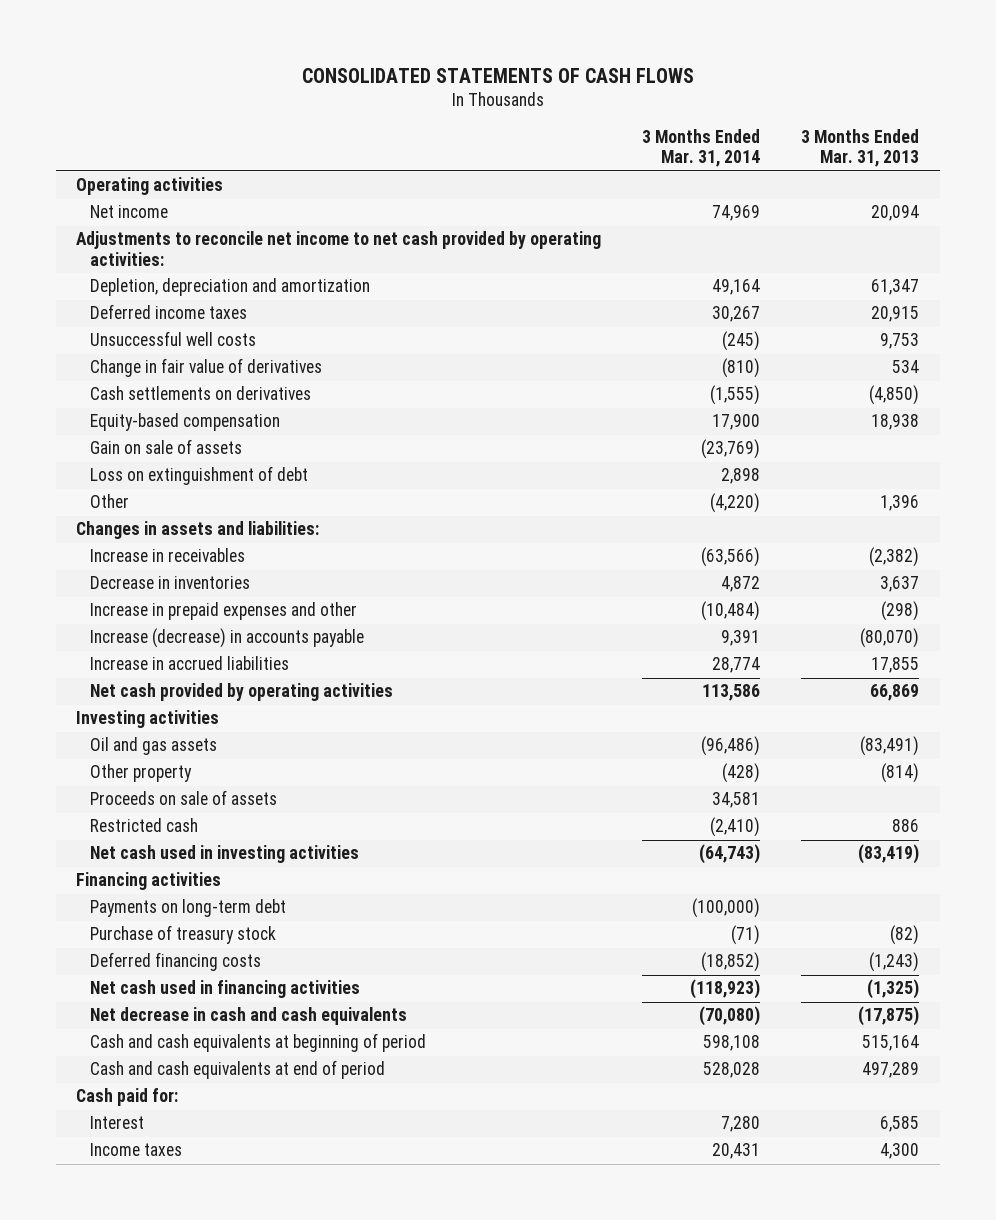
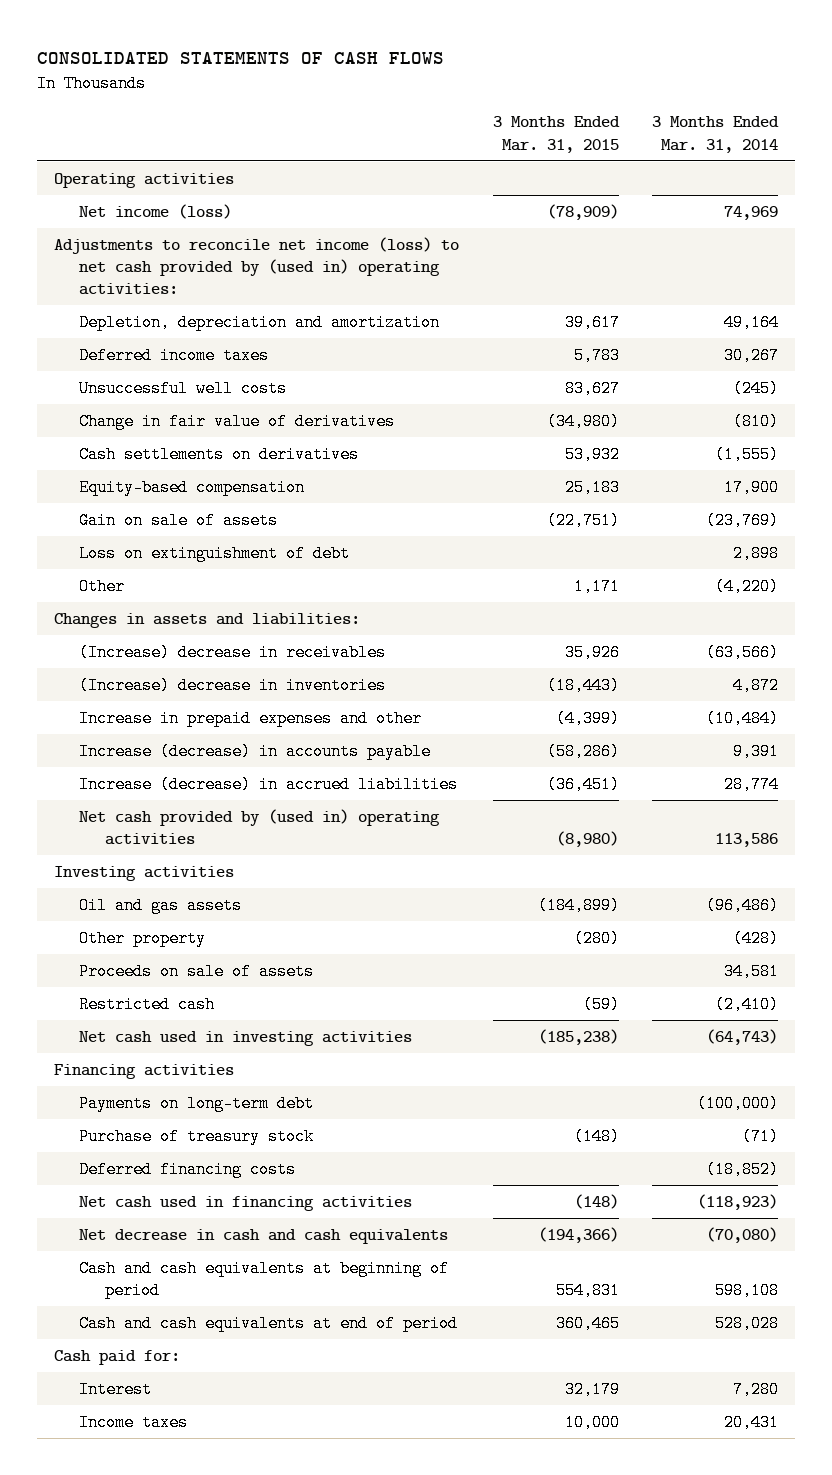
[801,128,920,168] 3 Months Ended Mar. 31, 2013 -> none
none -> [492,116,620,153] 3 Months Ended Mar. 31, 2015
[90,205,169,219] Net income -> [79,203,233,219] Net income (loss)
[76,231,602,267] Adjustments to reconcile net income to net cash provided by operating activities: -> [54,236,460,296] Adjustments to reconcile net income (loss) to net cash provided by (used in) operating activities:
[90,548,246,563] Increase in receivables -> [79,643,387,661] (Increase) decrease in receivables
[90,576,251,590] Decrease in inventories -> [79,676,387,694] (Increase) decrease in inventories
[90,656,290,671] Increase in accrued liabilities -> [79,775,459,793] Increase (decrease) in accrued liabilities
[90,683,394,702] Net cash provided by operating activities -> [79,808,441,845] Net cash provided by (used in) operating activities

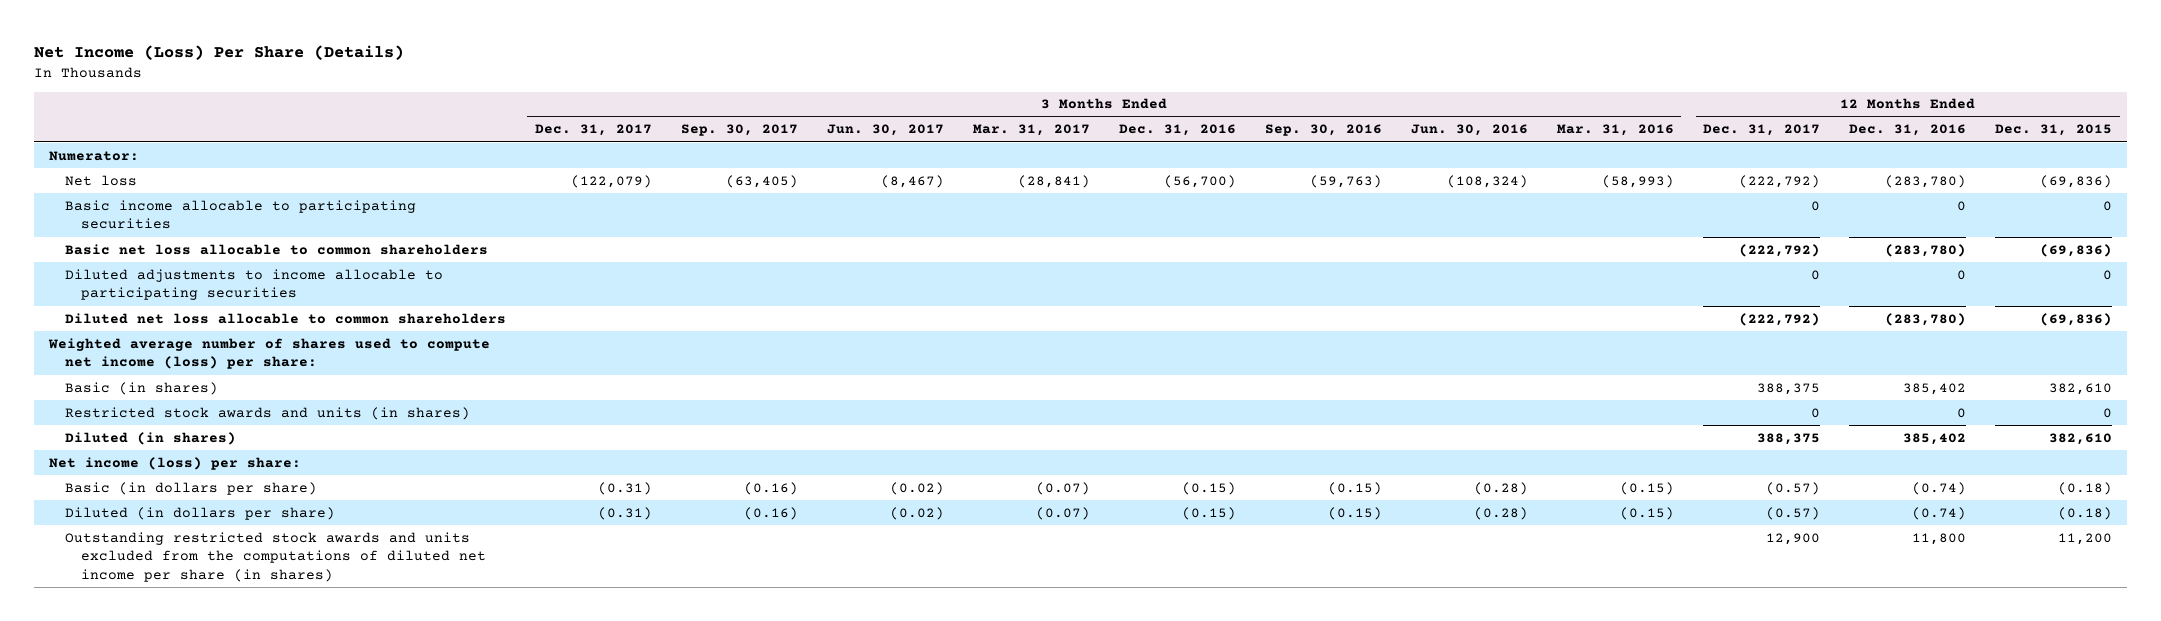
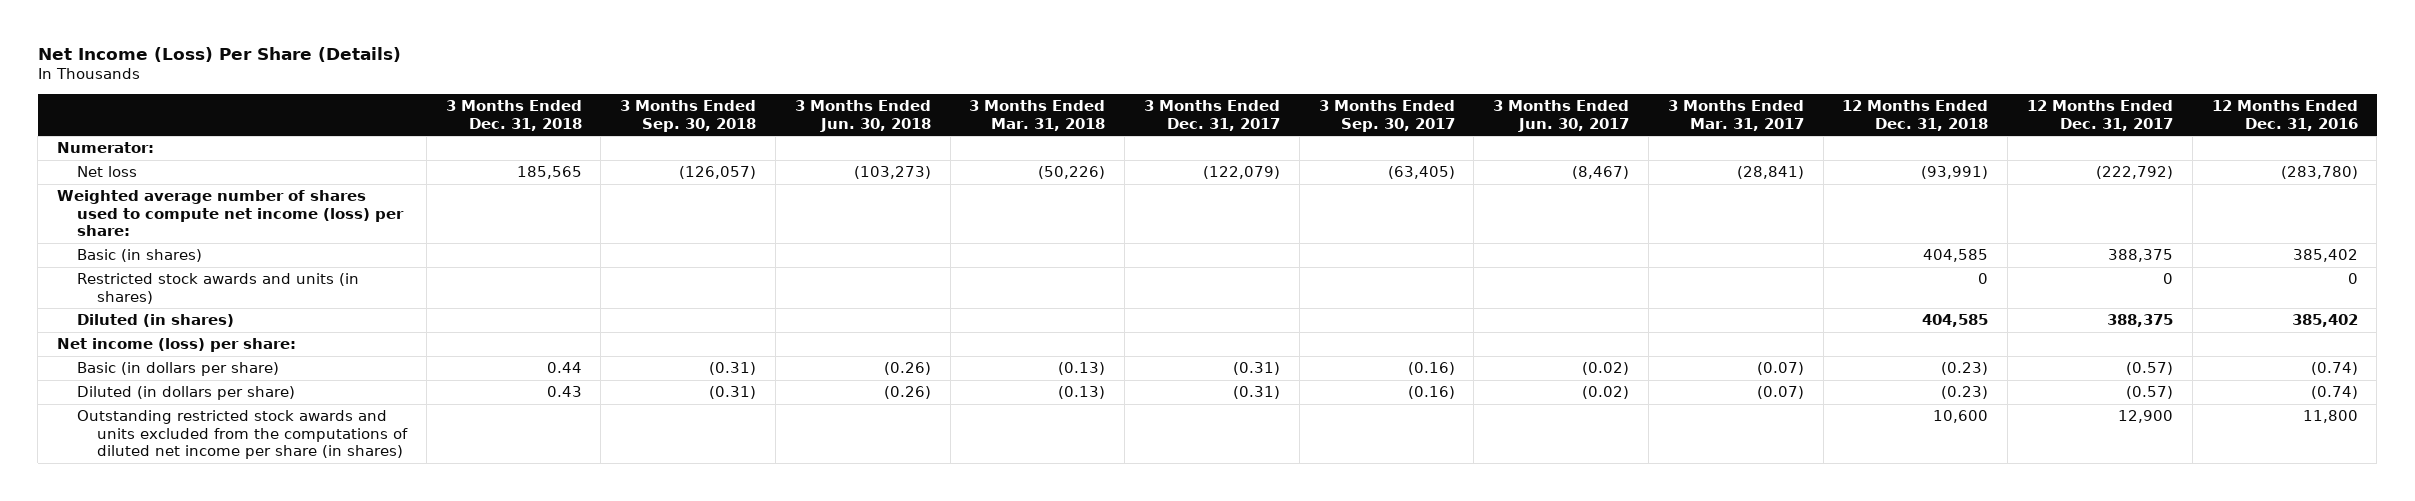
[1119,124,1237,137] Dec. 31, 2016 -> none
[1265,124,1383,137] Sep. 30, 2016 -> none
[1411,124,1529,137] Jun. 30, 2016 -> none
[1557,124,1675,137] Mar. 31, 2016 -> none
[1995,124,2113,137] Dec. 31, 2015 -> none
none -> [445,100,582,131] 3 Months Ended Dec. 31, 2018
none -> [620,100,757,132] 3 Months Ended Sep. 30, 2018
none -> [794,100,931,132] 3 Months Ended Jun. 30, 2018
none -> [969,100,1106,131] 3 Months Ended Mar. 31, 2018
none -> [1842,100,1989,131] 12 Months Ended Dec. 31, 2018
[64,199,416,230] Basic income allocable to participating securities -> none
[64,243,488,255] Basic net loss allocable to common shareholders -> none
[64,268,443,301] Diluted adjustments to income allocable to participating securities -> none
[64,312,506,324] Diluted net loss allocable to common shareholders -> none

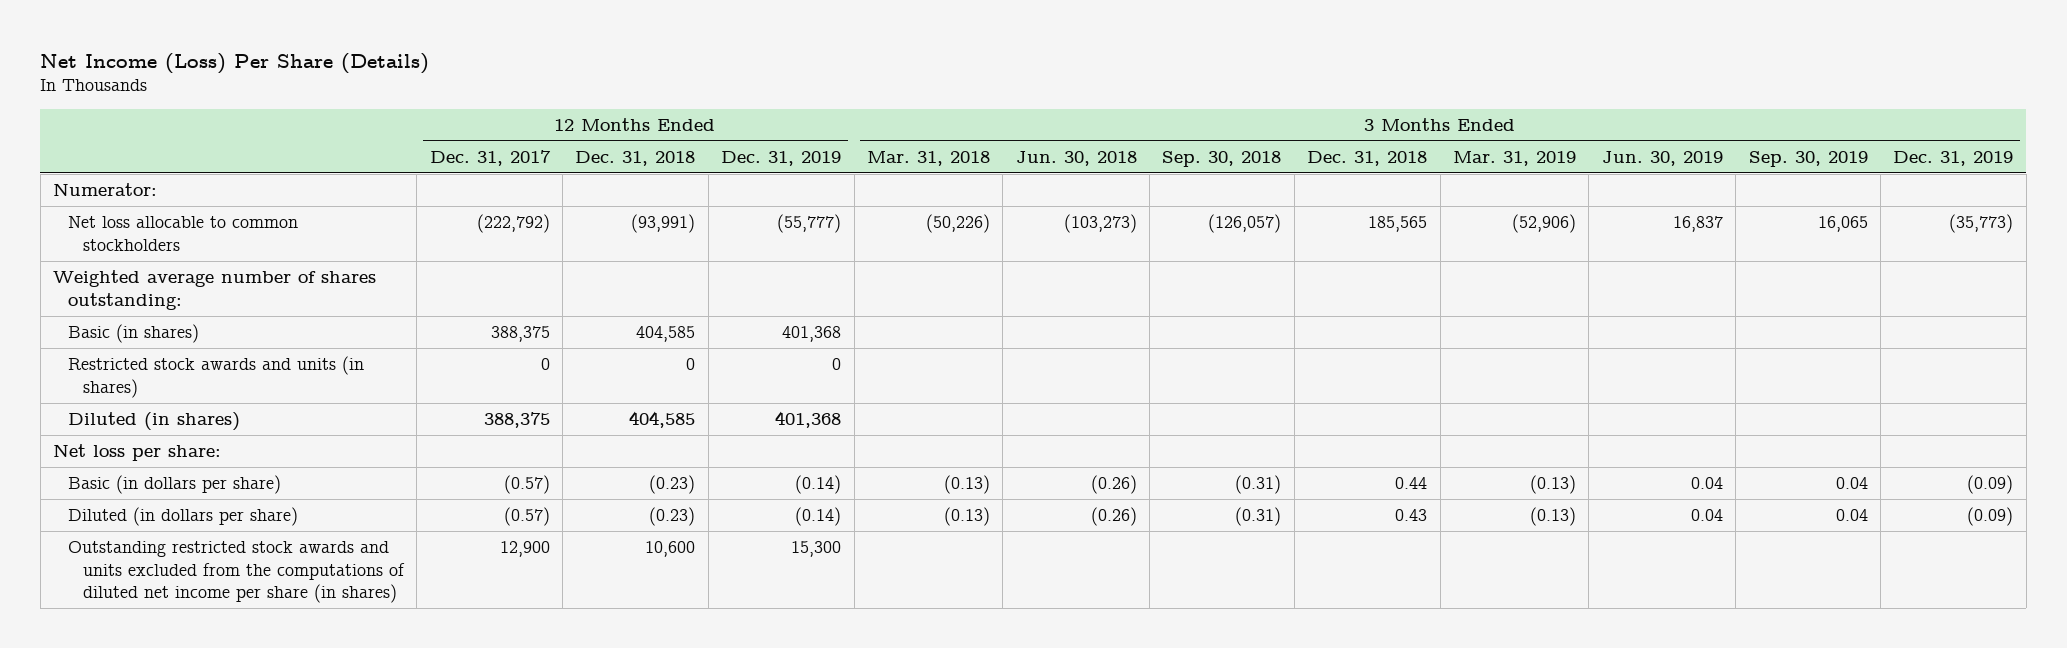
[1144,100,1281,131] 3 Months Ended Dec. 31, 2017 -> none
[1318,100,1455,132] 3 Months Ended Sep. 30, 2017 -> none
[1493,100,1630,132] 3 Months Ended Jun. 30, 2017 -> none
[1667,100,1804,131] 3 Months Ended Mar. 31, 2017 -> none
[2211,100,2358,131] 12 Months Ended Dec. 31, 2016 -> none
none -> [721,150,842,166] Dec. 31, 2019
none -> [1453,150,1577,166] Mar. 31, 2019
none -> [1601,150,1723,166] Jun. 30, 2019
none -> [1748,150,1868,167] Sep. 30, 2019
none -> [1893,150,2014,166] Dec. 31, 2019
[77,166,138,178] Net loss -> [68,216,299,251] Net loss allocable to common stockholders
[57,190,405,237] Weighted average number of shares used to compute net income (loss) per share: -> [53,270,377,310] Weighted average number of shares outstanding:
[57,338,297,353] Net income (loss) per share: -> [53,444,222,462] Net loss per share:

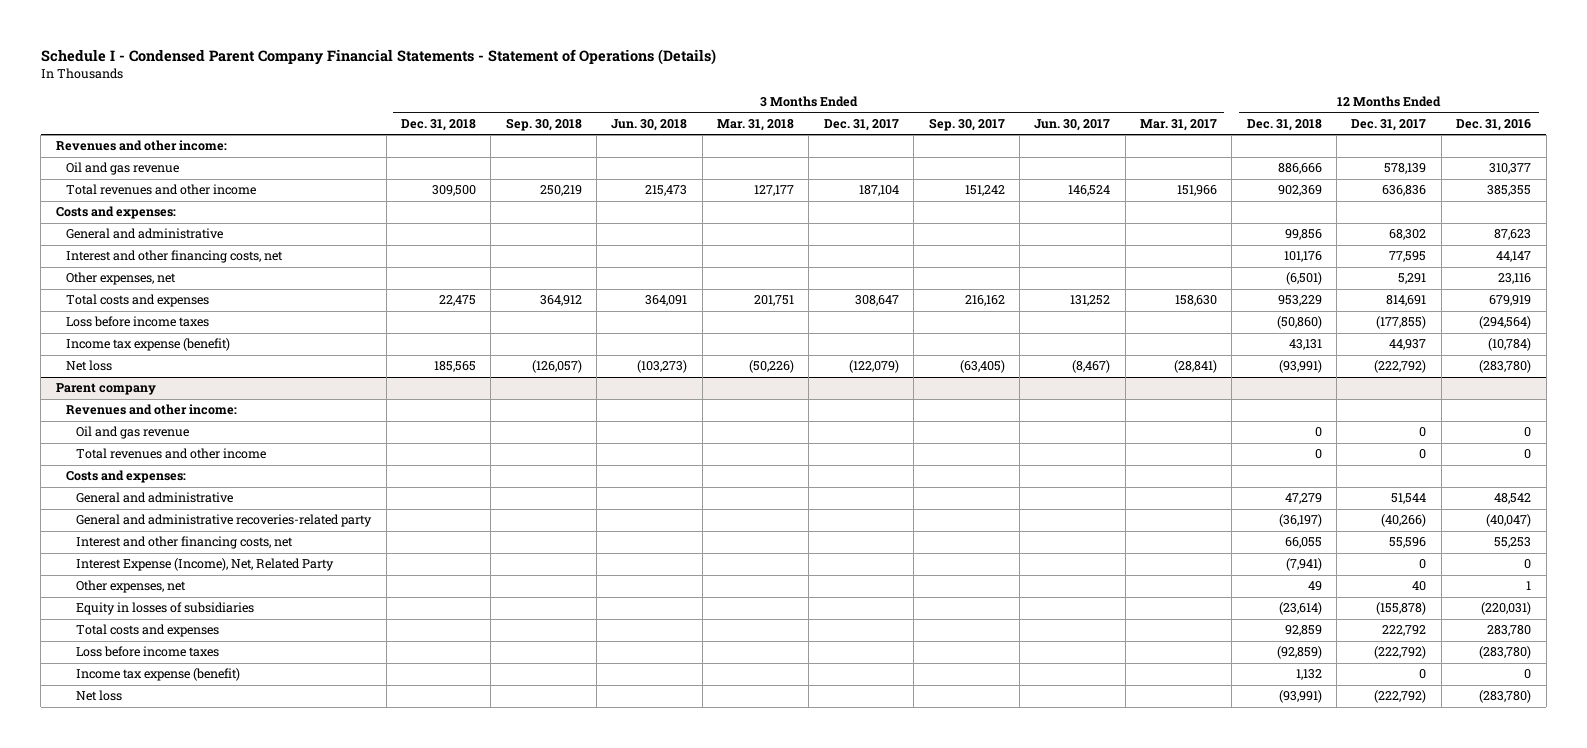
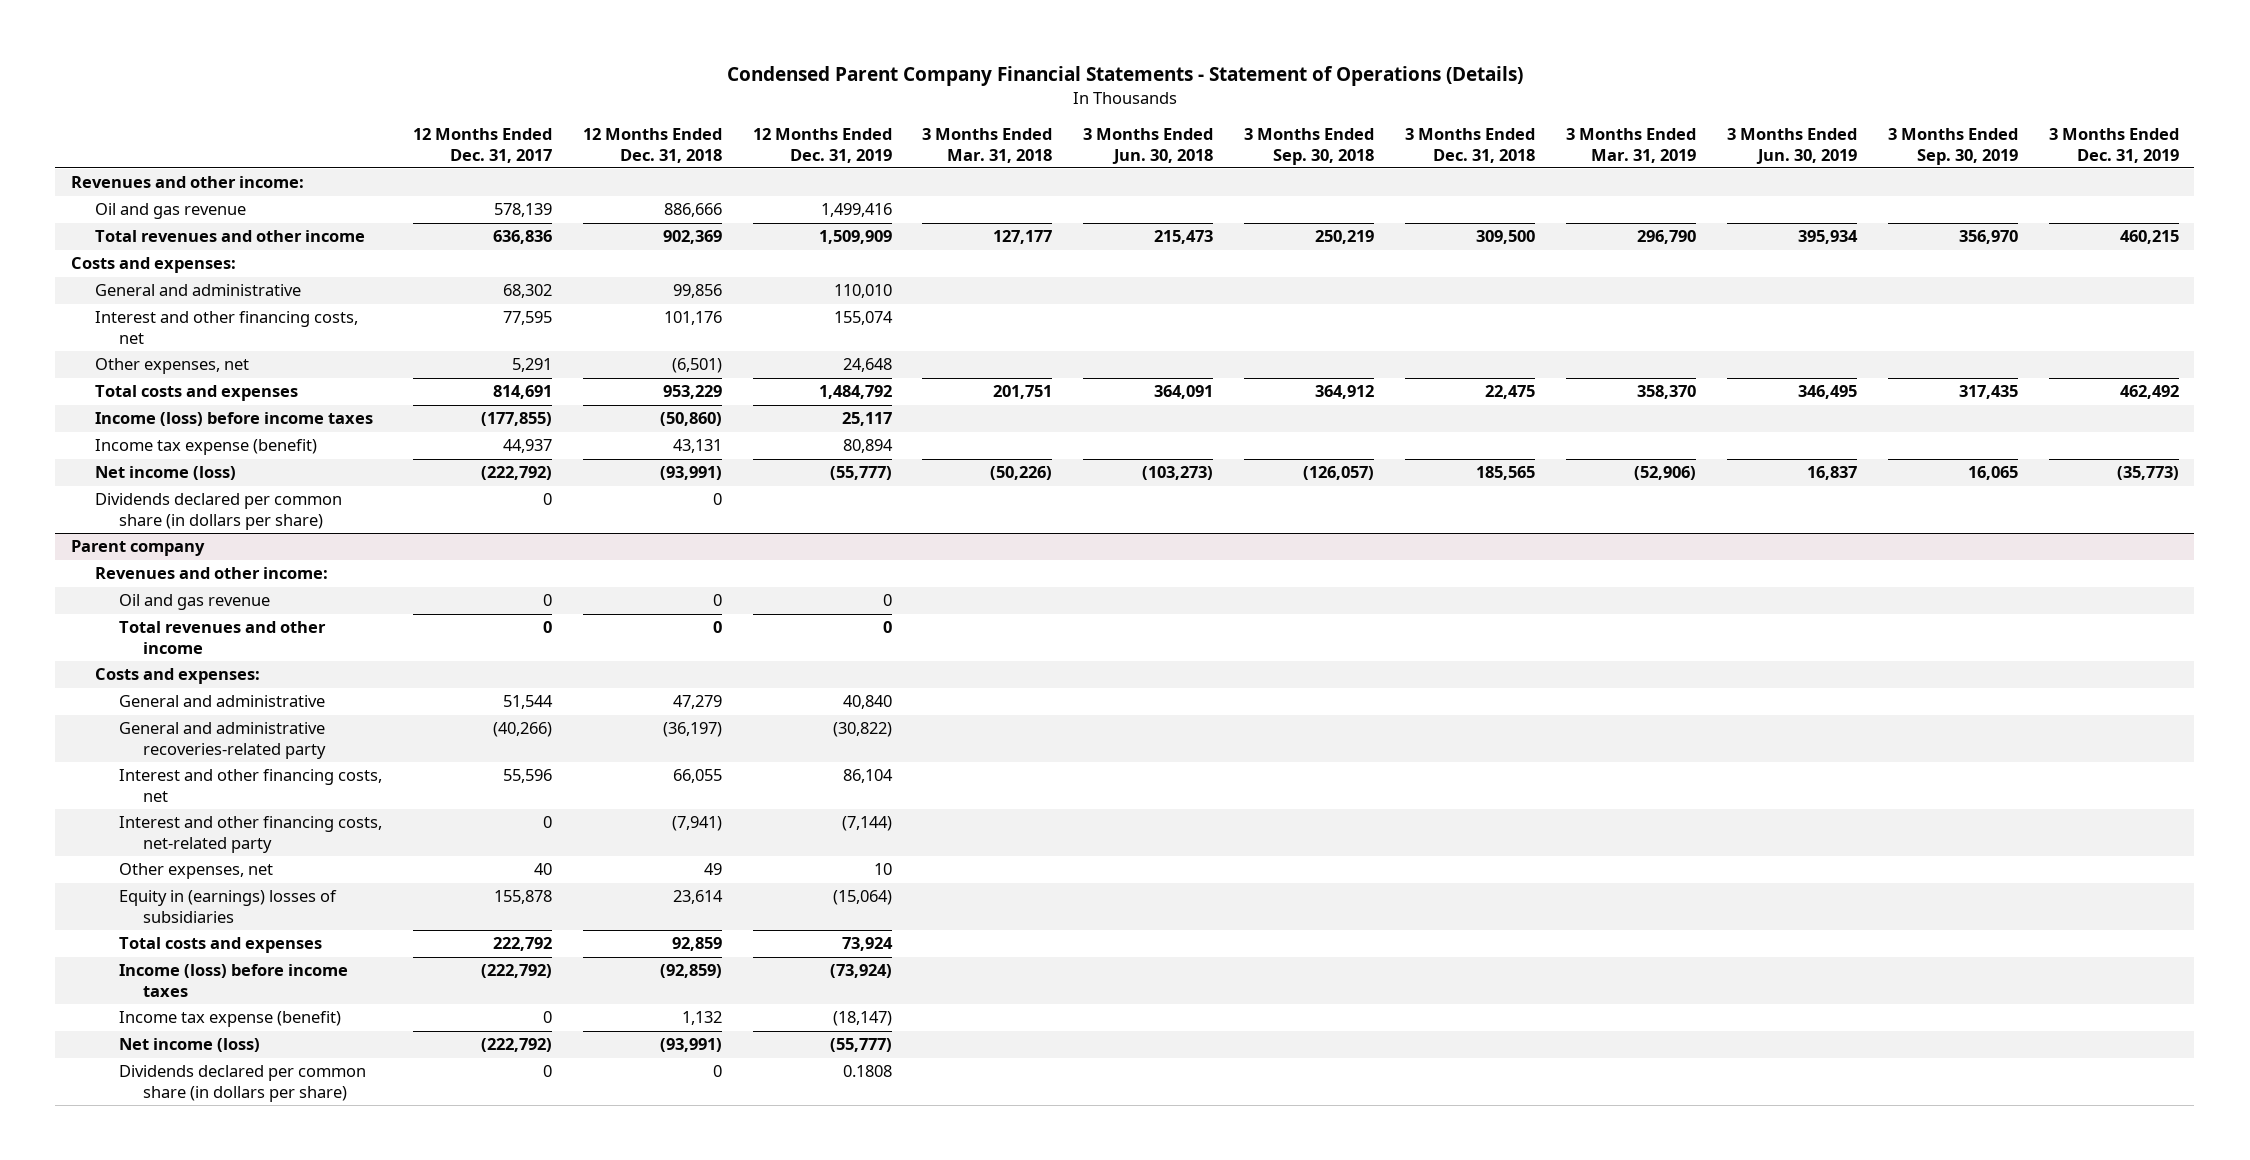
[40,48,716,65] Schedule I - Condensed Parent Company Financial Statements - Statement of Operations (Details) -> [726,66,1523,87] Condensed Parent Company Financial Statements - Statement of Operations (Details)
[823,118,899,131] Dec. 31, 2017 -> none
[928,117,1005,131] Sep. 30, 2017 -> none
[1034,118,1111,131] Jun. 30, 2017 -> none
[1139,118,1217,131] Mar. 31, 2017 -> none
[1456,118,1532,131] Dec. 31, 2016 -> none
none -> [752,128,892,163] 12 Months Ended Dec. 31, 2019
none -> [1566,128,1697,163] 3 Months Ended Mar. 31, 2019
none -> [1727,128,1858,164] 3 Months Ended Jun. 30, 2019
none -> [1888,128,2019,165] 3 Months Ended Sep. 30, 2019
none -> [2048,128,2179,163] 3 Months Ended Dec. 31, 2019
[65,316,209,328] Loss before income taxes -> [94,412,373,427] Income (loss) before income taxes
[65,360,112,372] Net loss -> [94,466,236,481] Net income (loss)
none -> [94,493,342,530] Dividends declared per common share (in dollars per share)
[76,558,335,572] Interest Expense (Income), Net, Related Party -> [118,816,382,853] Interest and other financing costs, net-related party
[76,602,255,616] Equity in losses of subsidiaries -> [118,890,337,923] Equity in (earnings) losses of subsidiaries
[1278,602,1322,616] (23,614) -> [672,890,723,905] 23,614
[1376,602,1427,616] (155,878) -> [493,890,552,905] 155,878
[76,646,220,658] Loss before income taxes -> [118,964,348,997] Income (loss) before income taxes
[76,690,123,702] Net loss -> [118,1038,260,1053] Net income (loss)
none -> [118,1065,366,1102] Dividends declared per common share (in dollars per share)

